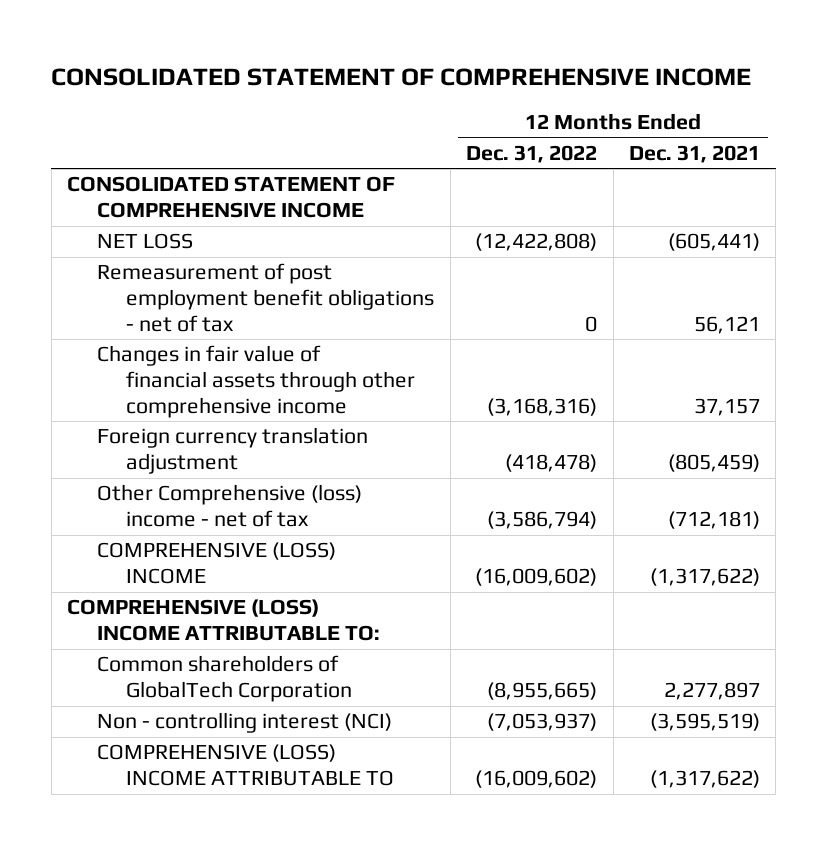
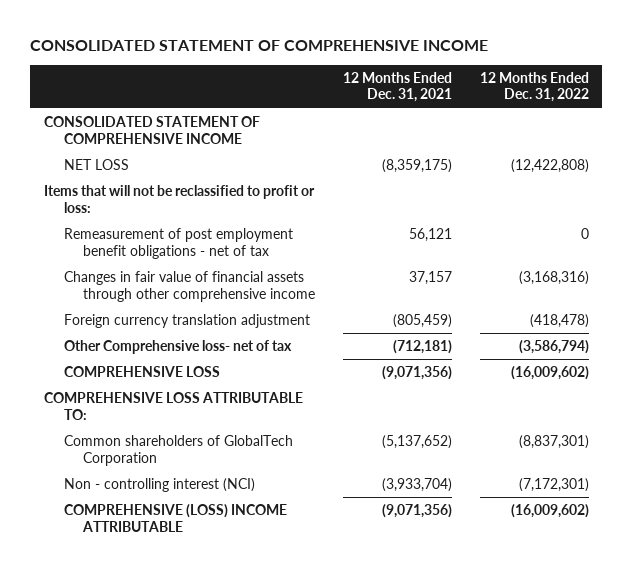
[667,233,760,252] (605,441) -> [382,159,453,174] (8,359,175)
none -> [43,185,315,213] Items that will not be reclassified to profit or loss:
[96,484,362,528] Other Comprehensive (loss) income - net of tax -> [63,340,292,355] Other Comprehensive loss- net of tax
[96,542,336,585] COMPREHENSIVE (LOSS) INCOME -> [63,366,220,378] COMPREHENSIVE LOSS
[649,568,760,587] (1,317,622) -> [382,366,453,381] (9,071,356)
[67,599,380,642] COMPREHENSIVE (LOSS) INCOME ATTRIBUTABLE TO: -> [43,392,303,420] COMPREHENSIVE LOSS ATTRIBUTABLE TO:
[487,682,598,701] (8,955,665) -> [518,435,589,450] (8,837,301)
[663,682,760,701] 2,277,897 -> [382,435,453,450] (5,137,652)
[487,713,598,732] (7,053,937) -> [518,478,589,493] (7,172,301)
[649,713,760,732] (3,595,519) -> [382,478,453,493] (3,933,704)
[96,744,395,787] COMPREHENSIVE (LOSS) INCOME ATTRIBUTABLE TO -> [63,504,287,532] COMPREHENSIVE (LOSS) INCOME ATTRIBUTABLE
[649,770,760,789] (1,317,622) -> [382,504,453,519] (9,071,356)

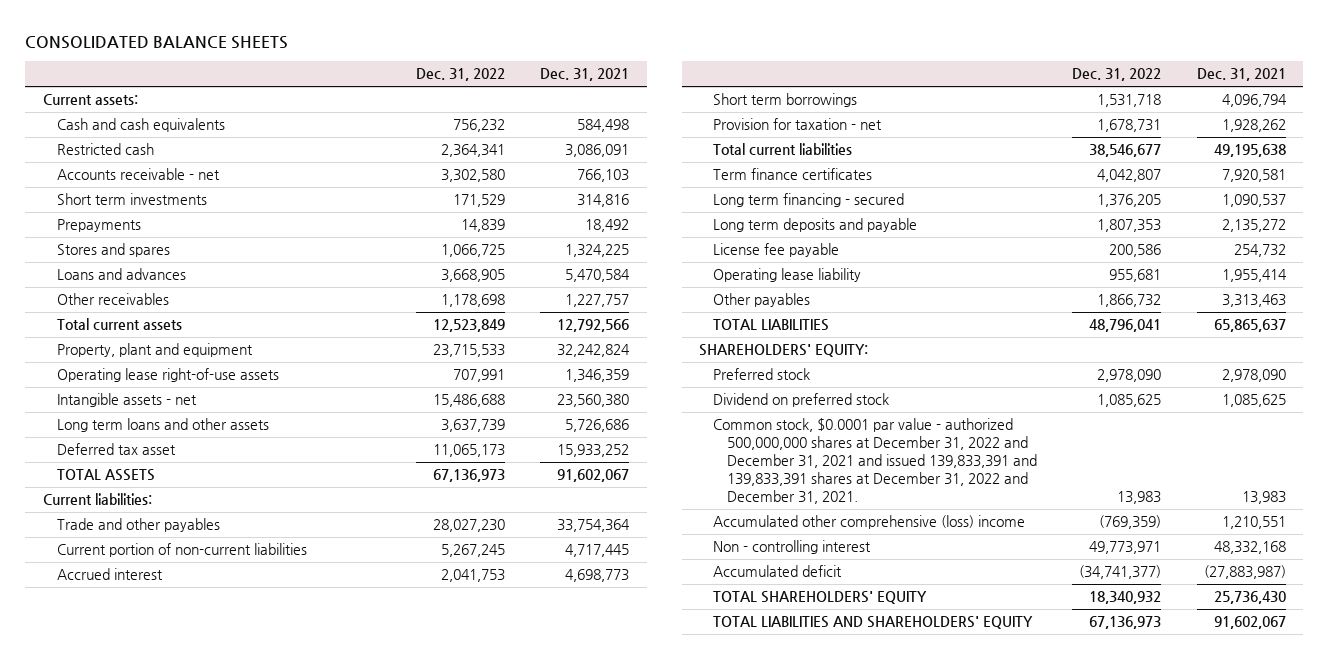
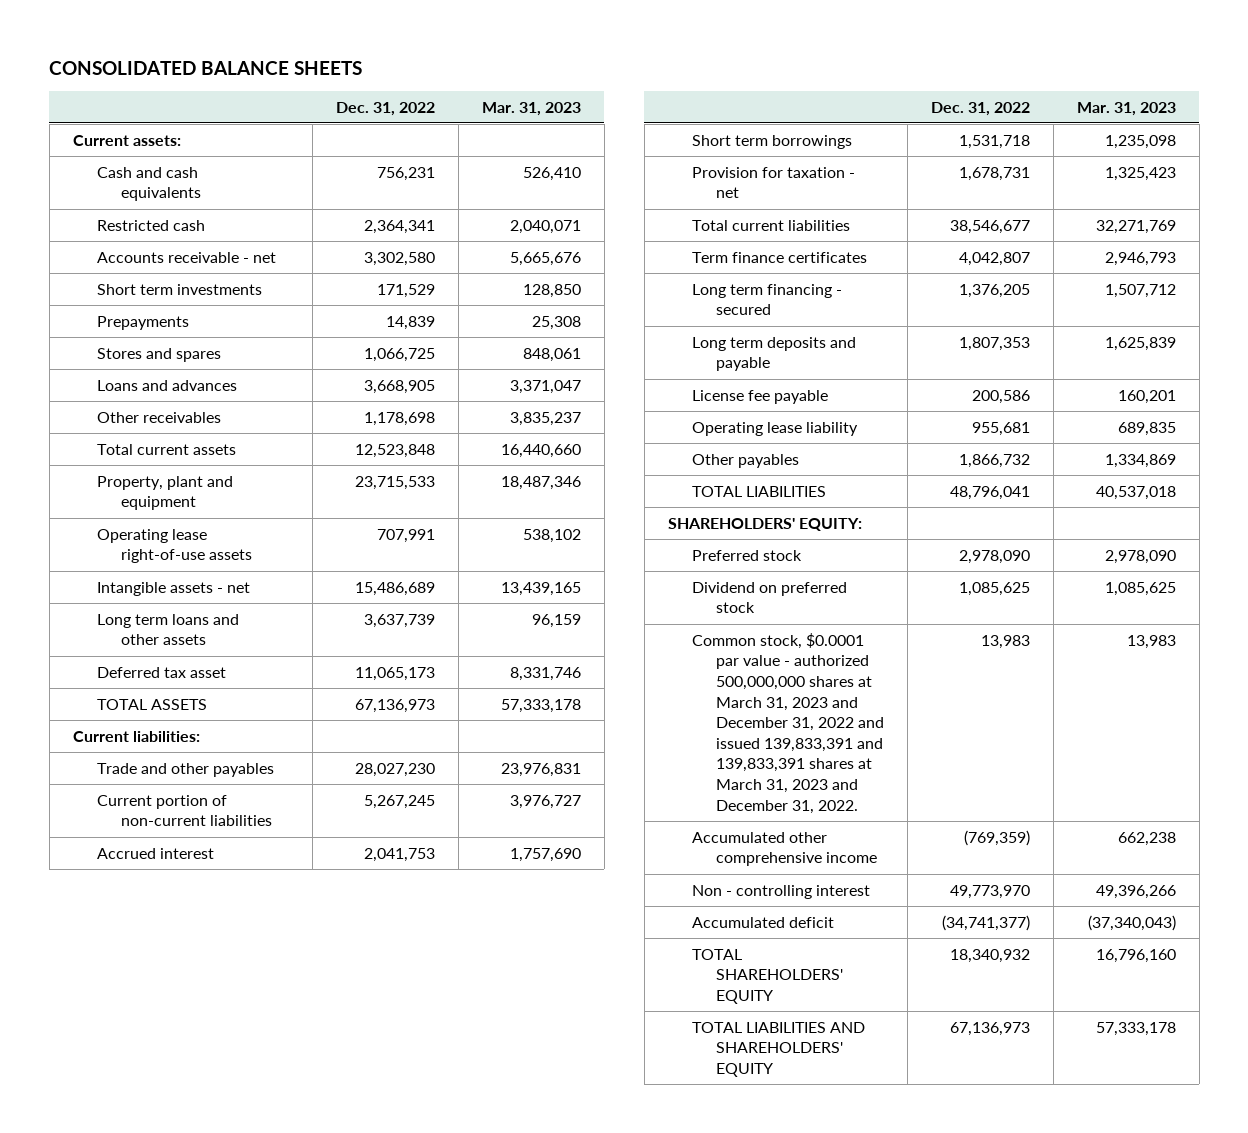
[540,68,630,82] Dec. 31, 2021 -> none
none -> [481,101,581,116] Mar. 31, 2023
[452,119,505,133] 756,232 -> [376,166,435,181] 756,231
[432,319,505,333] 12,523,849 -> [354,443,435,458] 12,523,848
[432,394,505,408] 15,486,688 -> [354,581,435,596] 15,486,689
[713,418,1037,505] Common stock, $0.0001 par value - authorized 500,000,000 shares at December 31, 2022 and December 31, 2021 and issued 139,833,391 and 139,833,391 shares at December 31, 2022 and December 31, 2021. -> [691,632,885,814] Common stock, $0.0001 par value - authorized 500,000,000 shares at March 31, 2023 and December 31, 2022 and issued 139,833,391 and 139,833,391 shares at March 31, 2023 and December 31, 2022.
[713,515,1026,530] Accumulated other comprehensive (loss) income -> [691,831,878,867] Accumulated other comprehensive income
[1089,541,1162,555] 49,773,971 -> [949,884,1030,899] 49,773,970

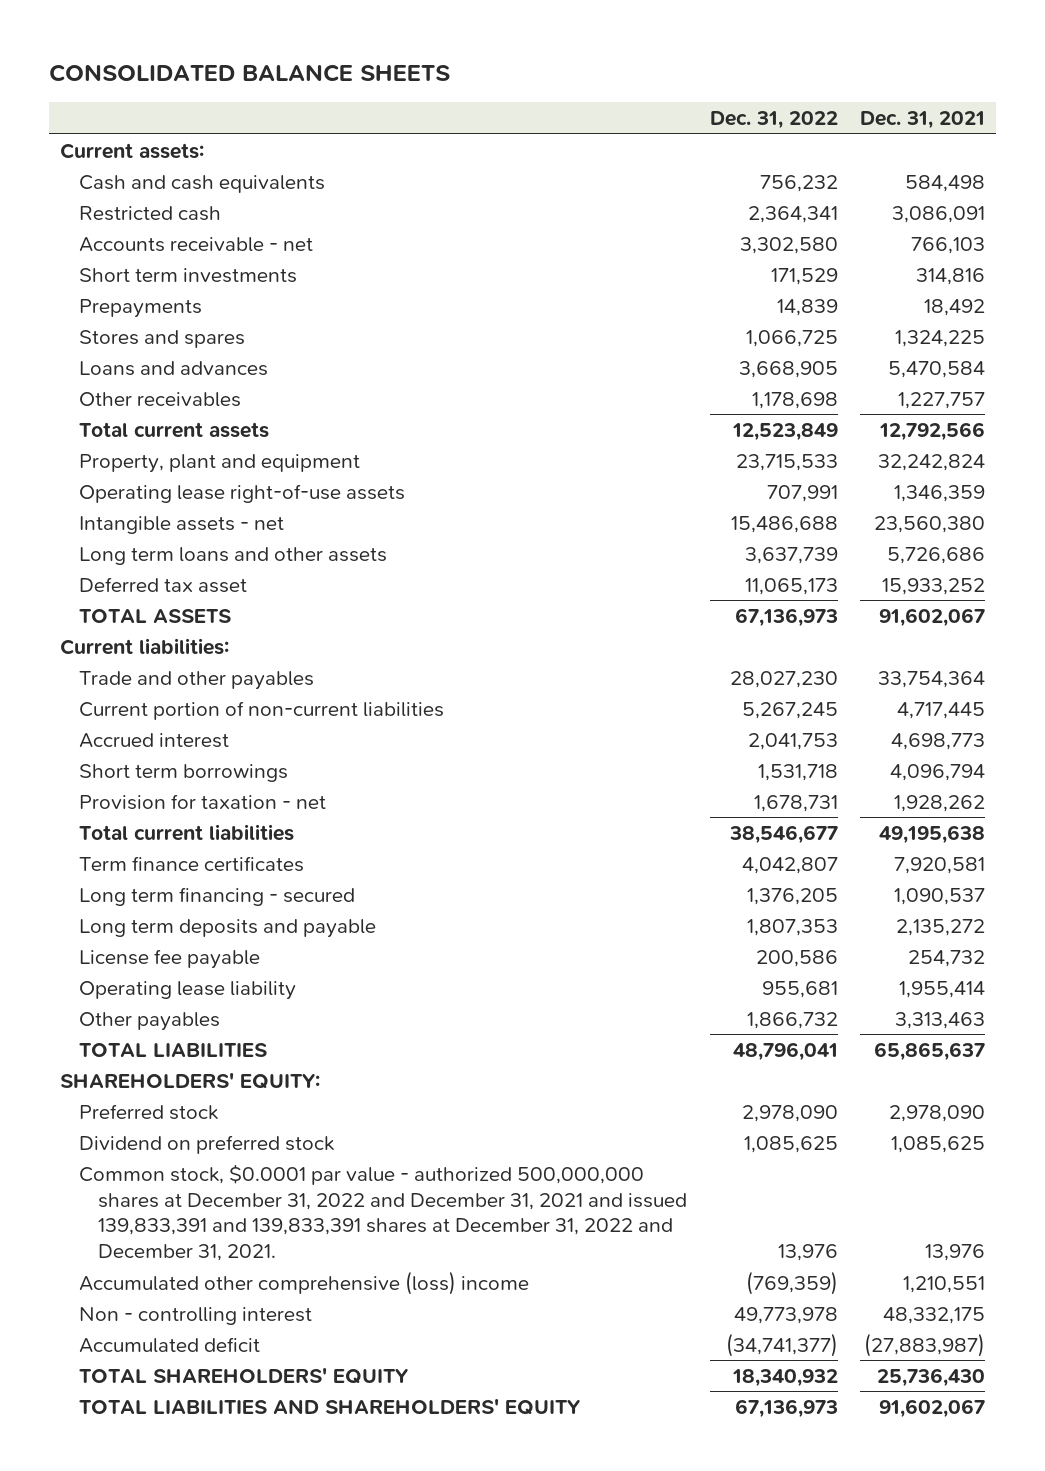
[481,101,581,116] Mar. 31, 2023 -> none
none -> [859,111,985,130] Dec. 31, 2021
[376,166,435,181] 756,231 -> [759,174,838,192] 756,232
[354,443,435,458] 12,523,848 -> [731,422,838,441] 12,523,849
[354,581,435,596] 15,486,689 -> [730,515,838,533] 15,486,688
[691,632,885,814] Common stock, $0.0001 par value - authorized 500,000,000 shares at March 31, 2023 and December 31, 2022 and issued 139,833,391 and 139,833,391 shares at March 31, 2023 and December 31, 2022. -> [78,1163,688,1262] Common stock, $0.0001 par value - authorized 500,000,000 shares at December 31, 2022 and December 31, 2021 and issued 139,833,391 and 139,833,391 shares at December 31, 2022 and December 31, 2021.
[980,634,1030,649] 13,983 -> [777,1244,838,1262] 13,976
[691,831,878,867] Accumulated other comprehensive income -> [78,1270,529,1295] Accumulated other comprehensive (loss) income
[949,884,1030,899] 49,773,970 -> [733,1306,838,1324] 49,773,978

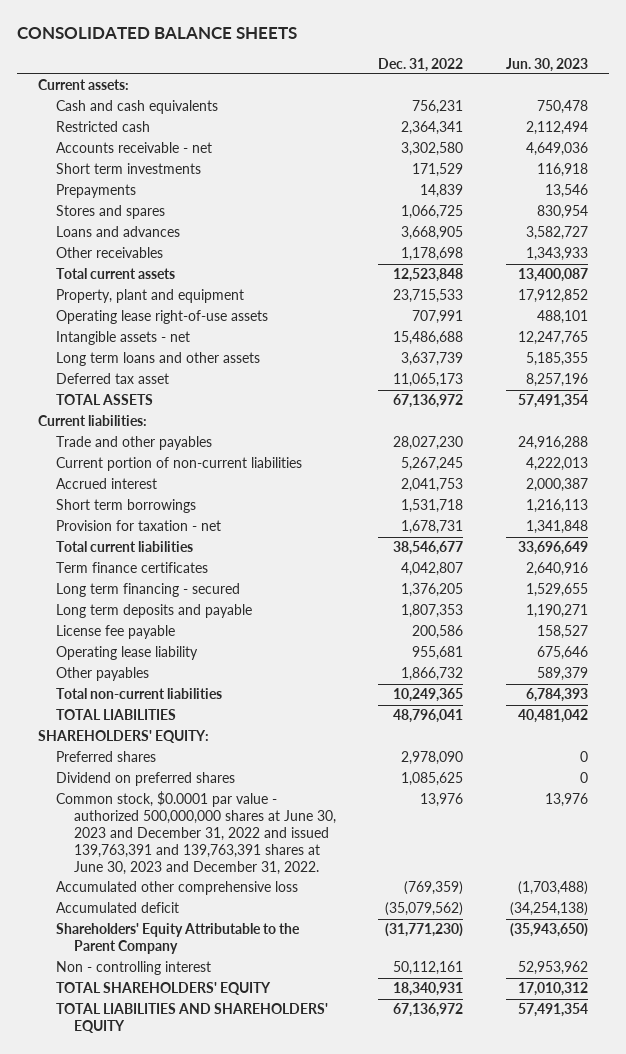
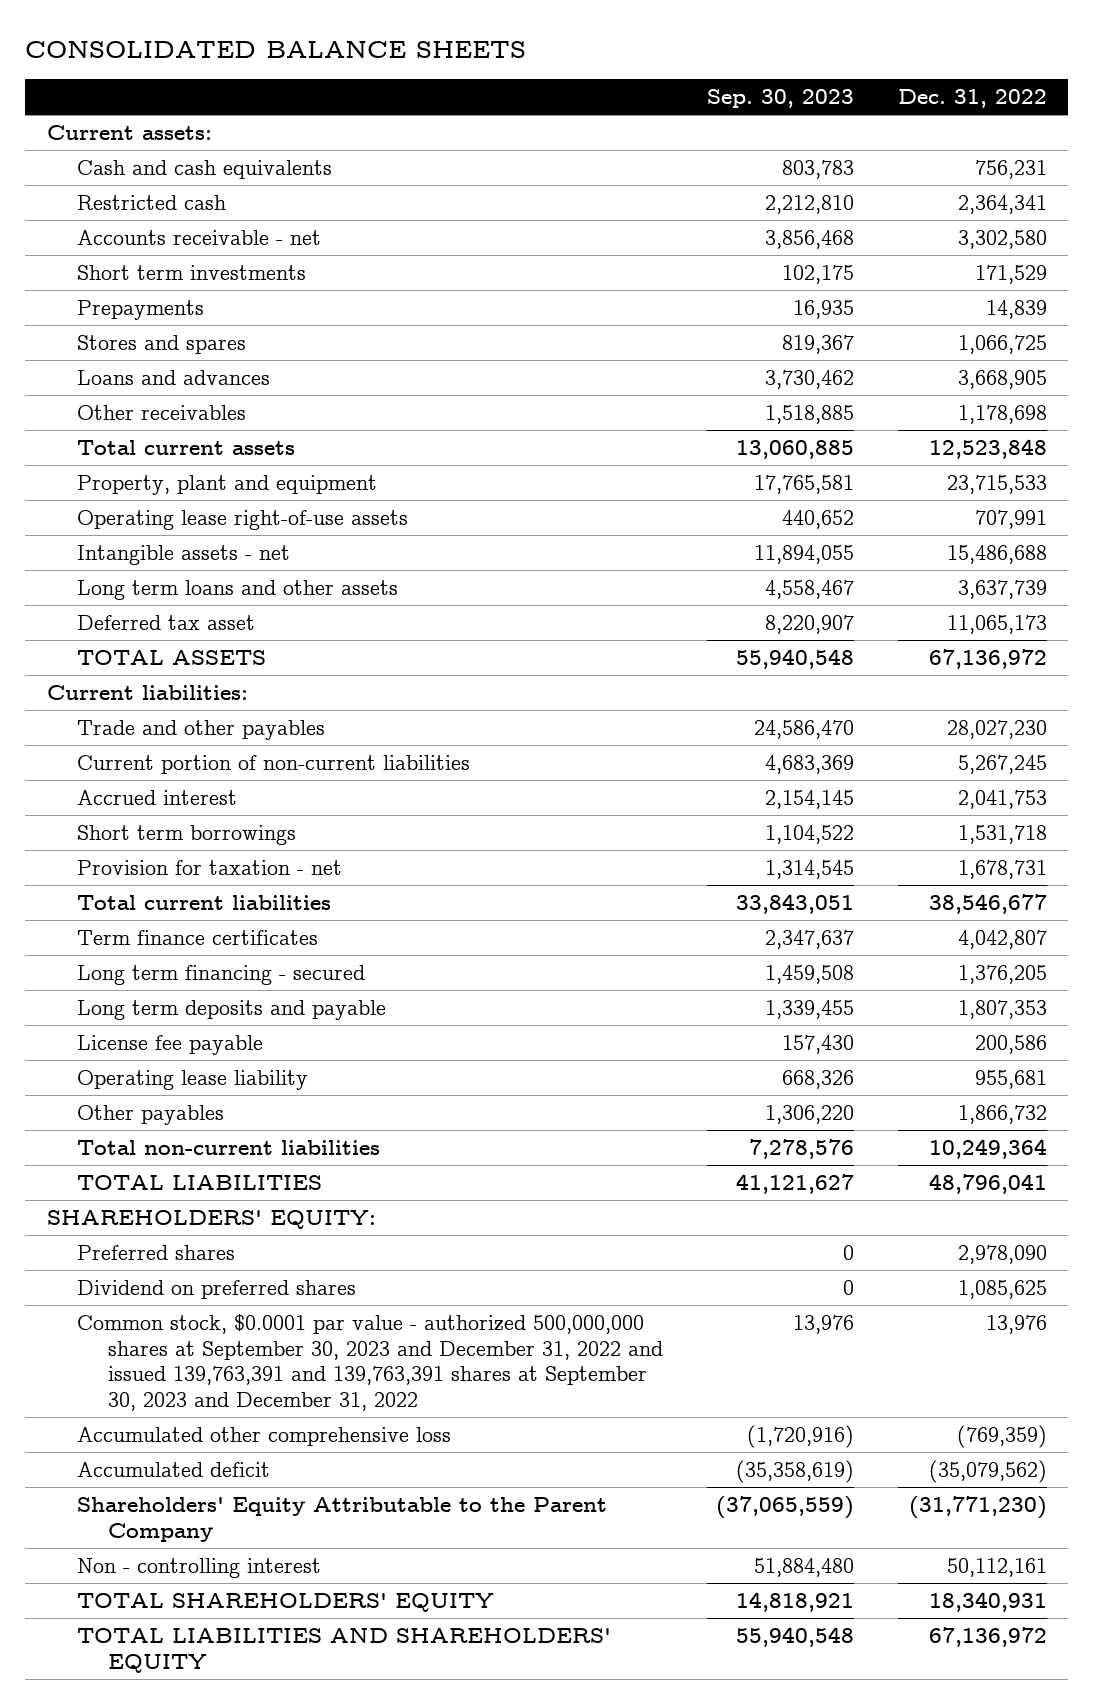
[505,57,588,72] Jun. 30, 2023 -> none
none -> [706,89,854,109] Sep. 30, 2023
[393,688,464,703] 10,249,365 -> [928,1138,1047,1159] 10,249,364
[55,791,336,876] Common stock, $0.0001 par value - authorized 500,000,000 shares at June 30, 2023 and December 31, 2022 and issued 139,763,391 and 139,763,391 shares at June 30, 2023 and December 31, 2022. -> [77,1313,664,1412] Common stock, $0.0001 par value - authorized 500,000,000 shares at September 30, 2023 and December 31, 2022 and issued 139,763,391 and 139,763,391 shares at September 30, 2023 and December 31, 2022

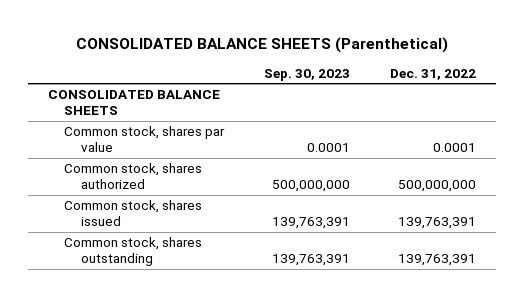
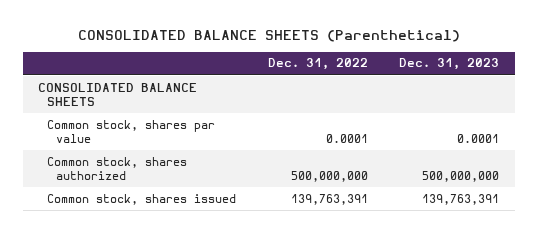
[264,68,351,81] Sep. 30, 2023 -> none
none -> [399,58,500,71] Dec. 31, 2023
[64,237,203,267] Common stock, shares outstanding -> none

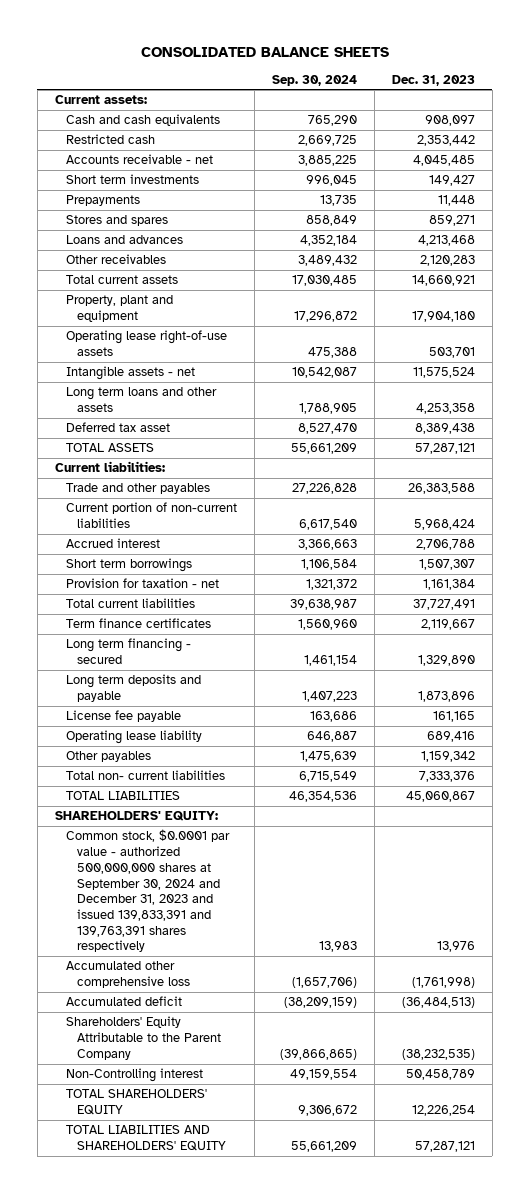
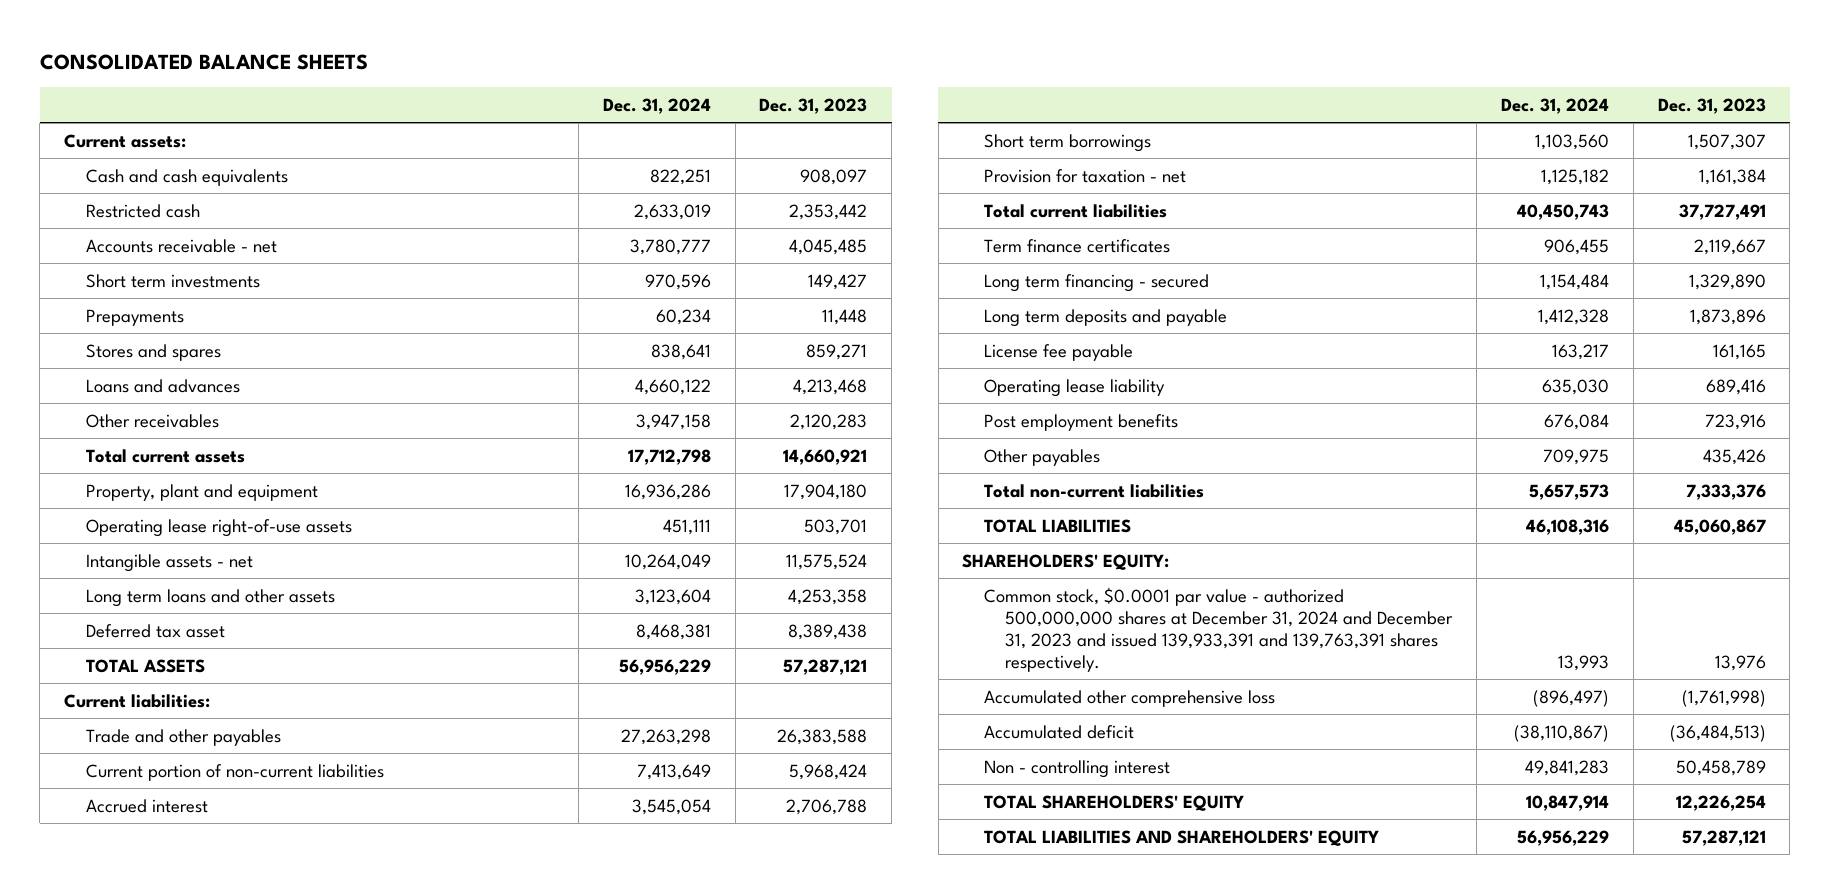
[271,74,357,86] Sep. 30, 2024 -> none
none -> [602,97,711,114] Dec. 31, 2024
none -> [983,413,1178,431] Post employment benefits
[420,751,475,763] 1,159,342 -> [1702,448,1766,465] 435,426
[65,770,225,781] Total non- current liabilities -> [983,483,1204,498] Total non-current liabilities
[65,829,230,953] Common stock, $0.0001 par value - authorized 500,000,000 shares at September 30, 2024 and December 31, 2023 and issued 139,833,391 and 139,763,391 shares respectively -> [983,586,1454,672] Common stock, $0.0001 par value - authorized 500,000,000 shares at December 31, 2024 and December 31, 2023 and issued 139,933,391 and 139,763,391 shares respectively.
[65,1016,221,1060] Shareholders' Equity Attributable to the Parent Company -> none
[65,1068,203,1083] Non-Controlling interest -> [983,759,1170,778] Non - controlling interest

